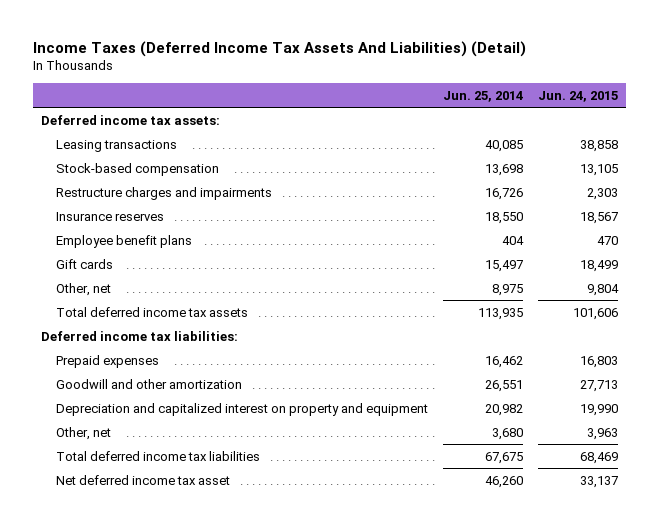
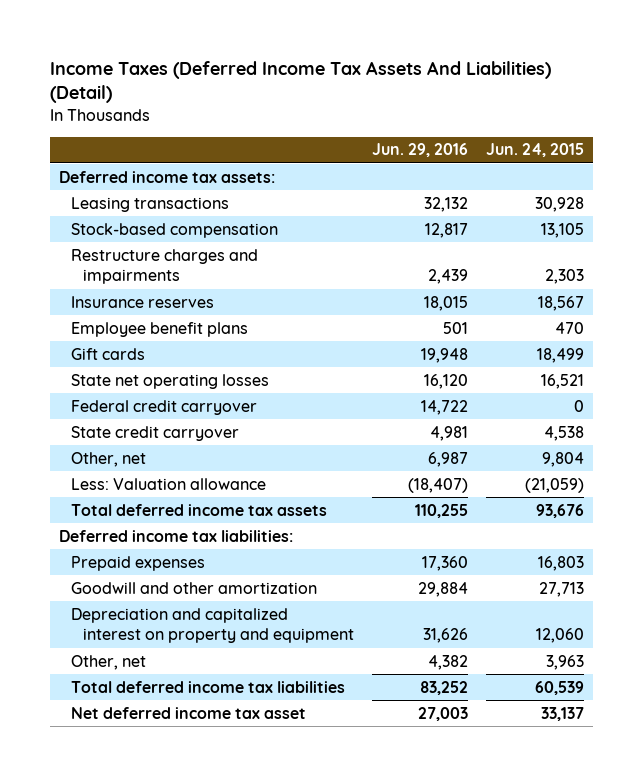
[443,90,524,102] Jun. 25, 2014 -> none
none -> [372,143,469,158] Jun. 29, 2016
[580,139,619,152] 38,858 -> [535,196,585,212] 30,928
none -> [71,373,270,389] State net operating losses
none -> [71,399,258,415] Federal credit carryover
none -> [71,425,240,441] State credit carryover
none -> [71,477,267,490] Less: Valuation allowance
[573,307,619,320] 101,606 -> [536,503,585,518] 93,676
[580,403,619,416] 19,990 -> [536,628,585,644] 12,060
[580,451,619,464] 68,469 -> [535,680,585,695] 60,539

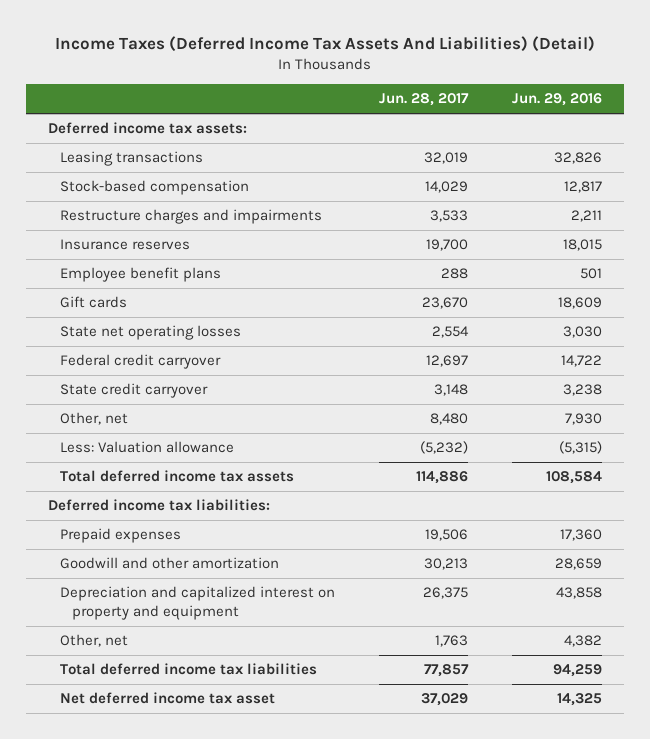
[486,143,585,158] Jun. 24, 2015 -> none
none -> [378,93,469,107] Jun. 28, 2017
[424,196,469,212] 32,132 -> [553,152,602,165] 32,826
[428,269,469,285] 2,439 -> [570,210,602,223] 2,211
[421,347,469,363] 19,948 -> [557,297,602,310] 18,609
[424,373,469,389] 16,120 -> [562,326,602,339] 3,030
[430,425,469,441] 4,981 -> [562,384,602,397] 3,238
[428,451,469,467] 6,987 -> [564,413,602,426] 7,930
[408,477,469,493] (18,407) -> [558,441,602,455] (5,315)
[415,503,469,518] 110,255 -> [545,471,602,485] 108,584
[418,581,469,597] 29,884 -> [554,558,602,571] 28,659
[423,628,469,644] 31,626 -> [555,587,602,600] 43,858
[420,680,469,695] 83,252 -> [552,664,602,678] 94,259
[418,706,469,721] 27,003 -> [556,693,602,707] 14,325

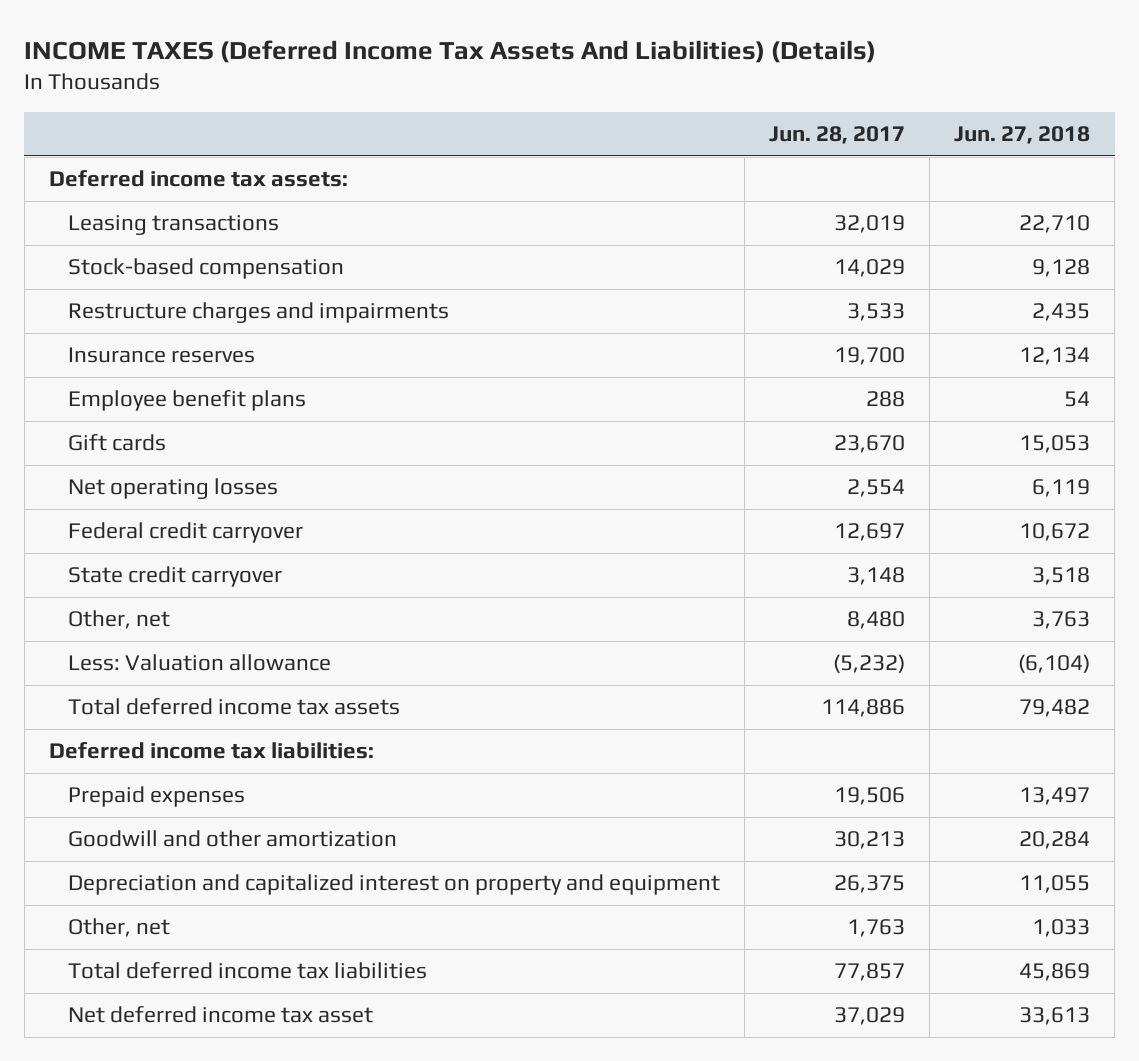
[54,36,595,53] Income Taxes (Deferred Income Tax Assets And Liabilities) (Detail) -> [24,40,877,64] INCOME TAXES (Deferred Income Tax Assets And Liabilities) (Details)
[511,93,602,107] Jun. 29, 2016 -> none
none -> [954,126,1091,145] Jun. 27, 2018
[59,325,241,341] State net operating losses -> [67,478,278,500] Net operating losses

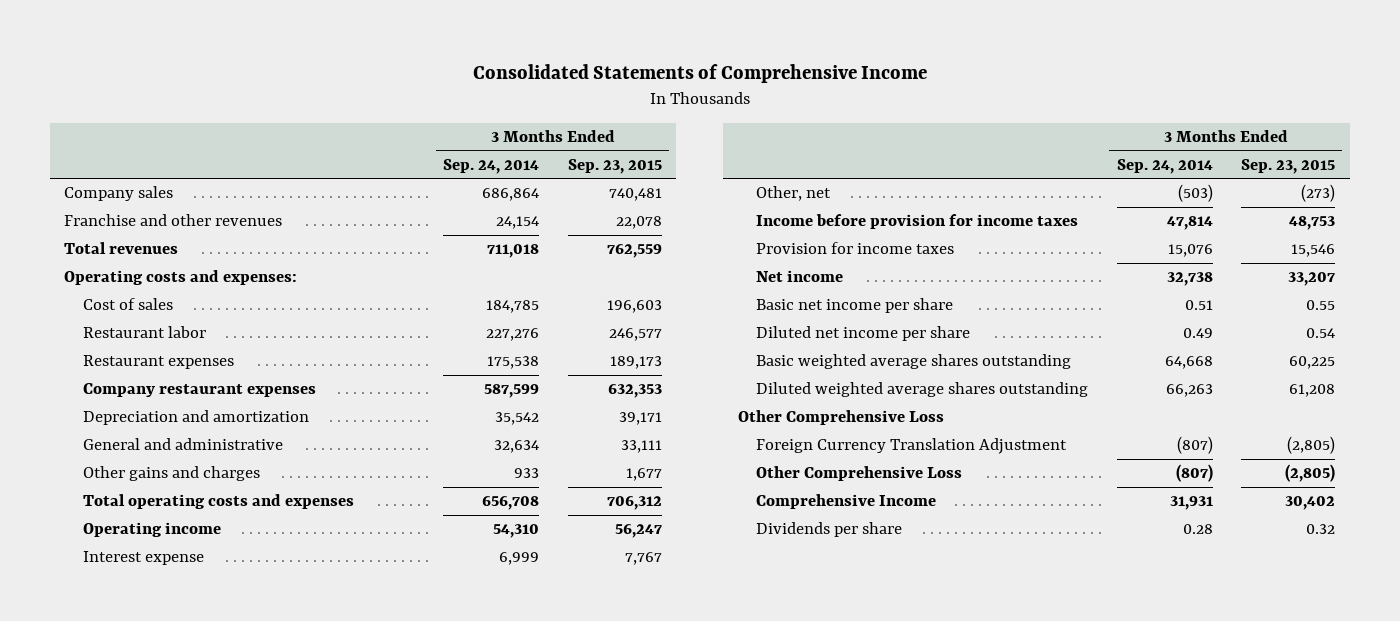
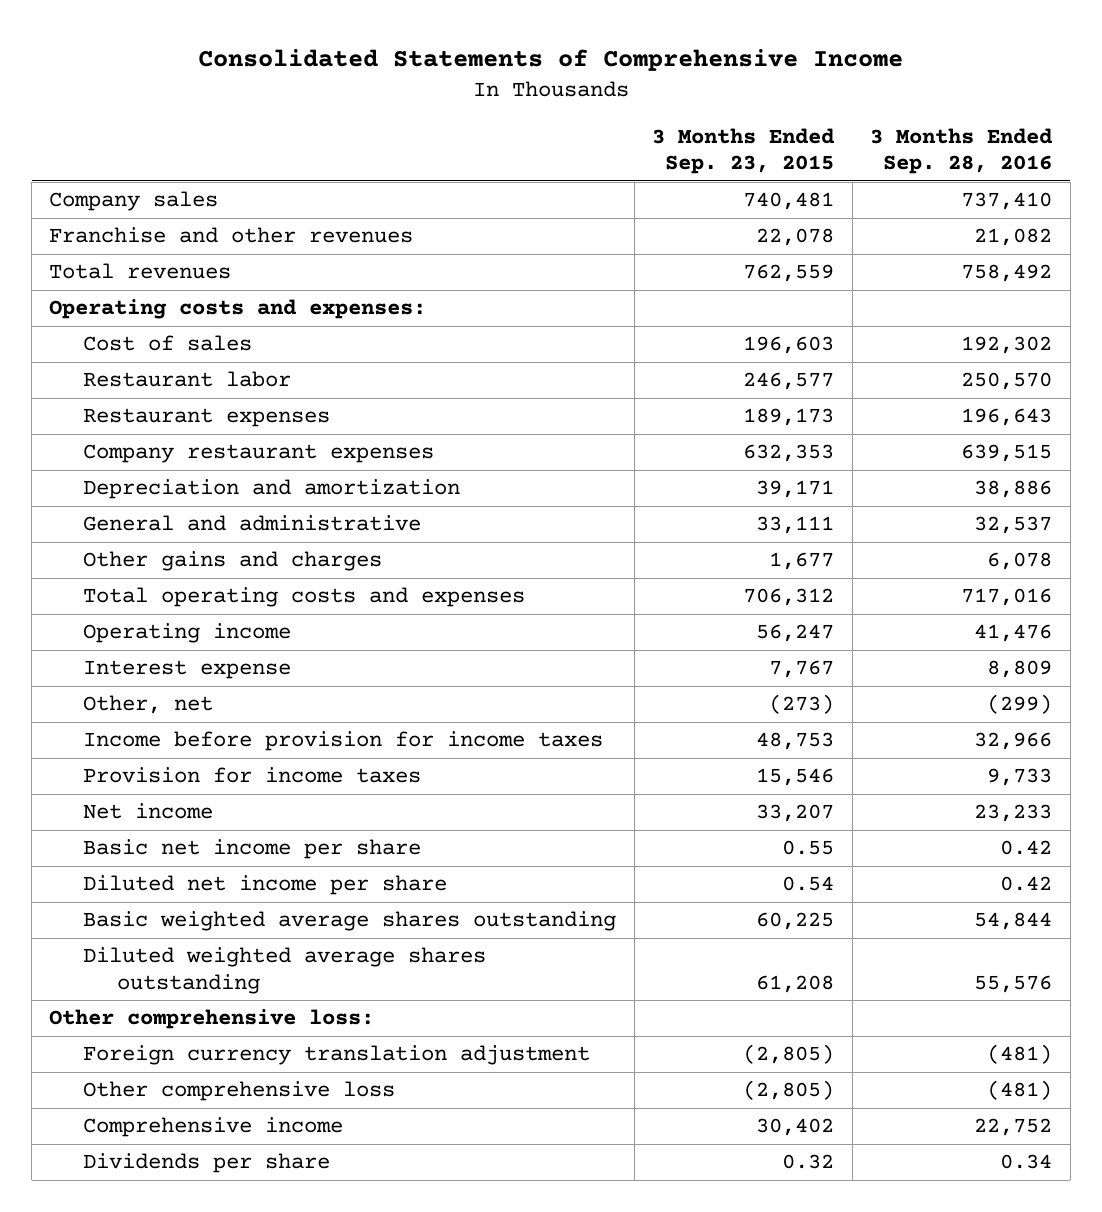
[443,158,540,174] Sep. 24, 2014 -> none
none -> [870,128,1054,175] 3 Months Ended Sep. 28, 2016
[737,410,944,426] Other Comprehensive Loss -> [49,1009,375,1030] Other comprehensive loss:
[755,438,1067,455] Foreign Currency Translation Adjustment -> [83,1045,591,1066] Foreign currency translation adjustment
[755,466,962,482] Other Comprehensive Loss -> [83,1081,396,1102] Other comprehensive loss
[755,494,936,510] Comprehensive Income -> [83,1117,344,1138] Comprehensive income

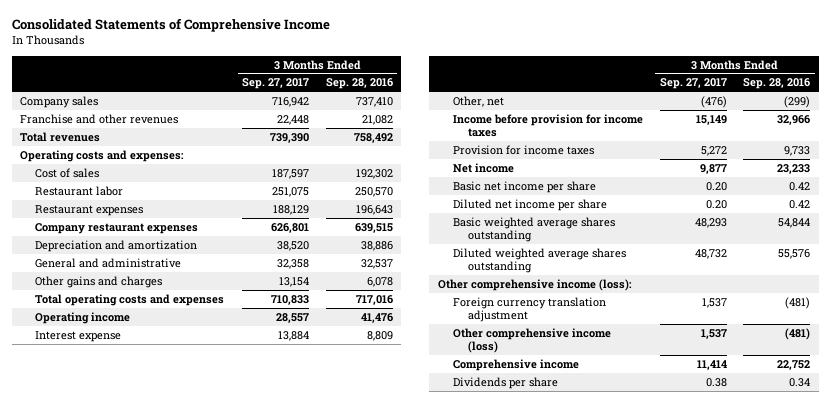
[652,128,836,175] 3 Months Ended Sep. 23, 2015 -> none
none -> [242,78,310,90] Sep. 27, 2017
[49,1009,375,1030] Other comprehensive loss: -> [437,278,632,291] Other comprehensive income (loss):
[83,1081,396,1102] Other comprehensive loss -> [452,327,611,354] Other comprehensive income (loss)

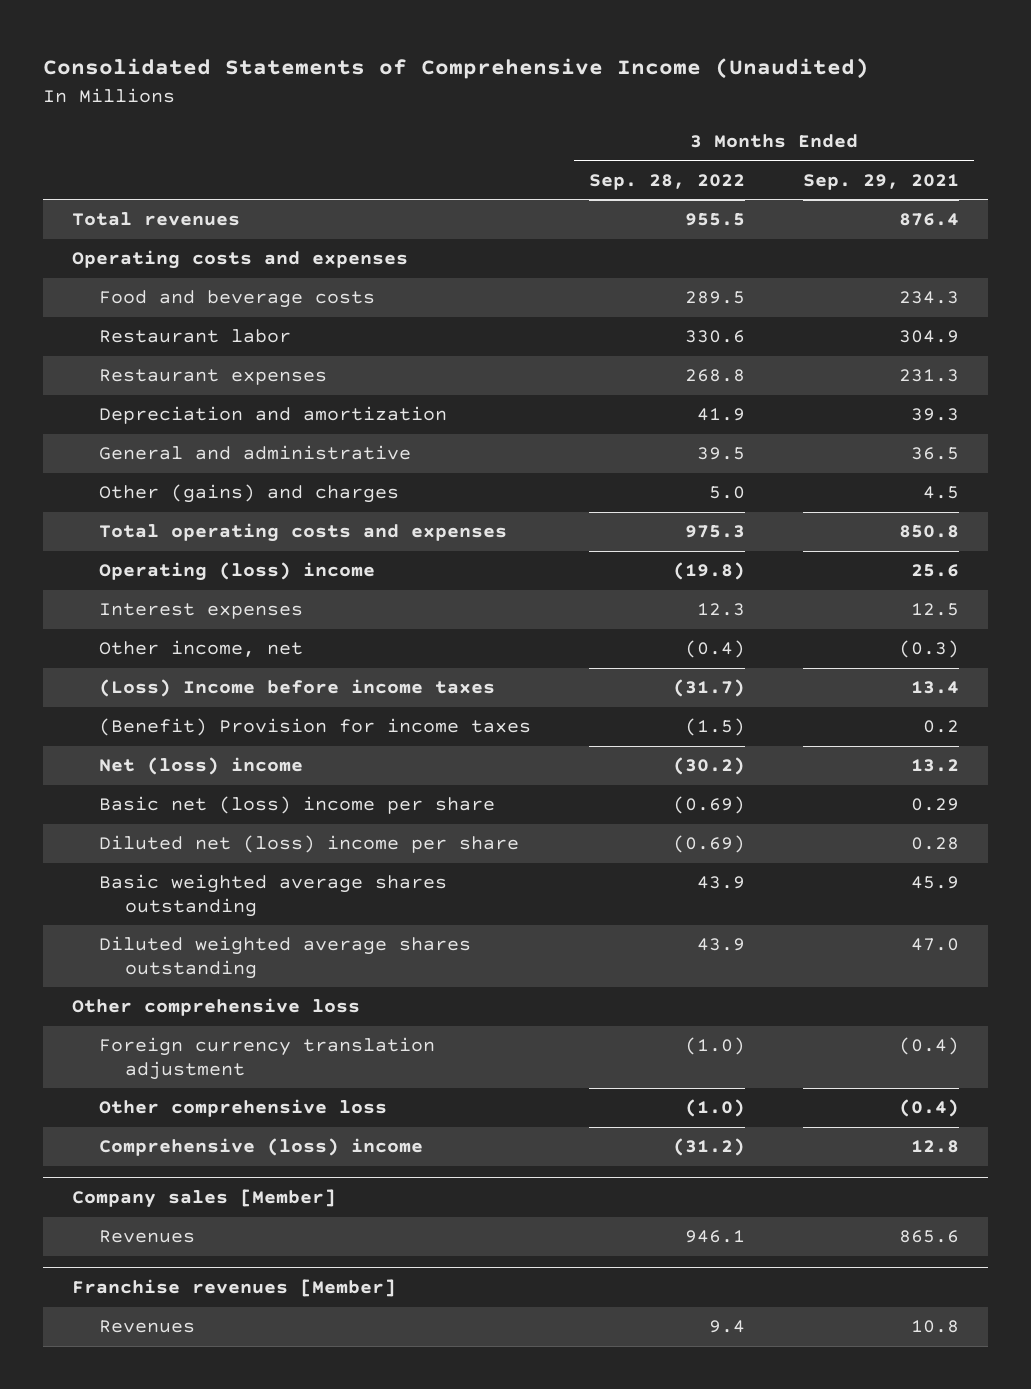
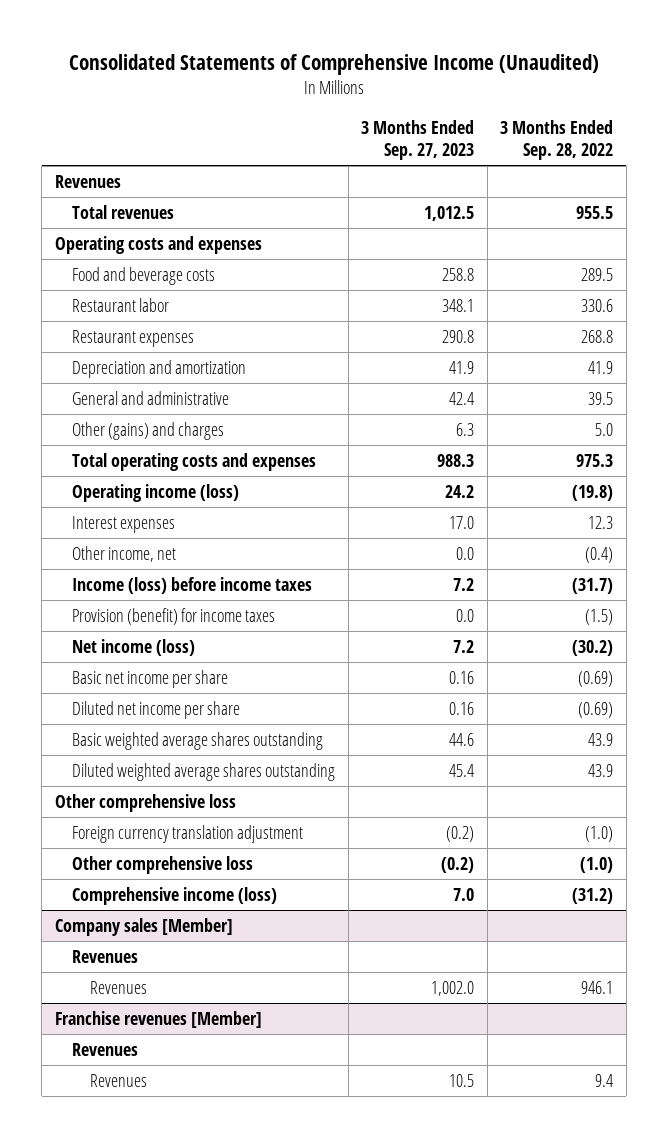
[803,173,960,190] Sep. 29, 2021 -> none
none -> [361,120,475,161] 3 Months Ended Sep. 27, 2023
none -> [54,174,121,188] Revenues
[98,562,375,582] Operating (loss) income -> [72,483,240,502] Operating income (loss)
[98,679,495,698] (Loss) Income before income taxes -> [72,576,313,594] Income (loss) before income taxes
[98,718,531,737] (Benefit) Provision for income taxes -> [72,607,276,625] Provision (benefit) for income taxes
[98,757,303,776] Net (loss) income -> [72,638,196,656] Net income (loss)
[98,796,495,815] Basic net (loss) income per share -> [72,669,229,688] Basic net income per share
[98,835,519,854] Diluted net (loss) income per share -> [72,700,241,719] Diluted net income per share
[98,1138,423,1157] Comprehensive (loss) income -> [72,886,278,905] Comprehensive income (loss)
none -> [72,949,139,963] Revenues
none -> [72,1042,139,1056] Revenues

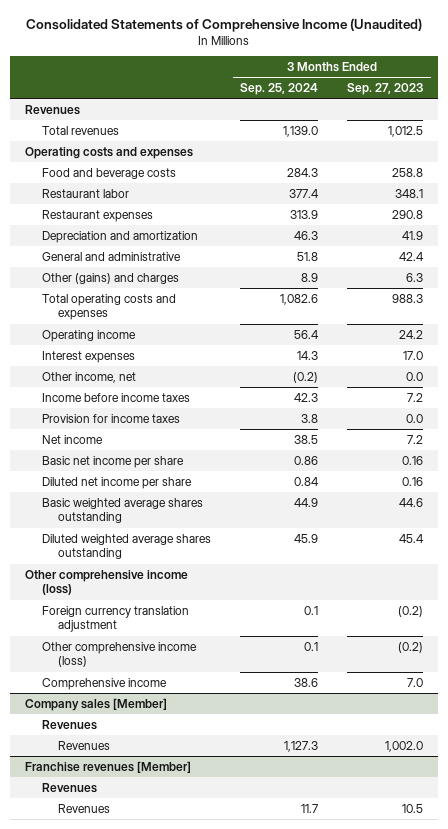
[500,120,614,161] 3 Months Ended Sep. 28, 2022 -> none
none -> [239,83,318,96] Sep. 25, 2024
[72,483,240,502] Operating income (loss) -> [41,329,136,342] Operating income
[72,576,313,594] Income (loss) before income taxes -> [41,392,190,402] Income before income taxes
[72,607,276,625] Provision (benefit) for income taxes -> [41,413,180,423] Provision for income taxes
[72,638,196,656] Net income (loss) -> [41,434,103,444] Net income
[54,793,236,812] Other comprehensive loss -> [25,569,189,596] Other comprehensive income (loss)
[72,855,254,874] Other comprehensive loss -> [41,641,197,668] Other comprehensive income (loss)
[72,886,278,905] Comprehensive income (loss) -> [41,677,167,690] Comprehensive income

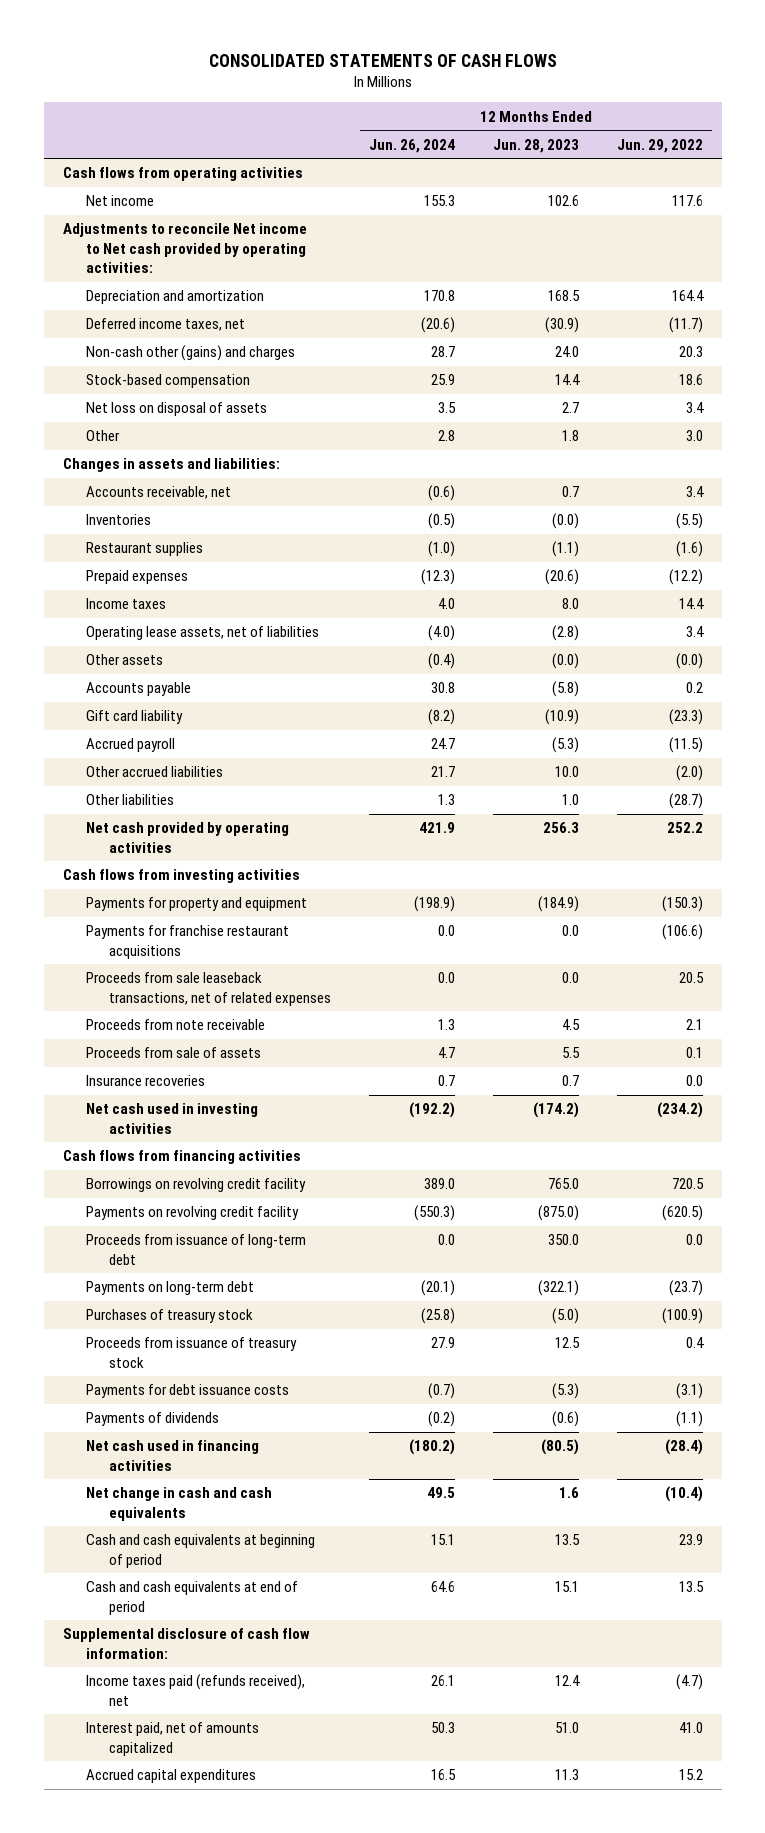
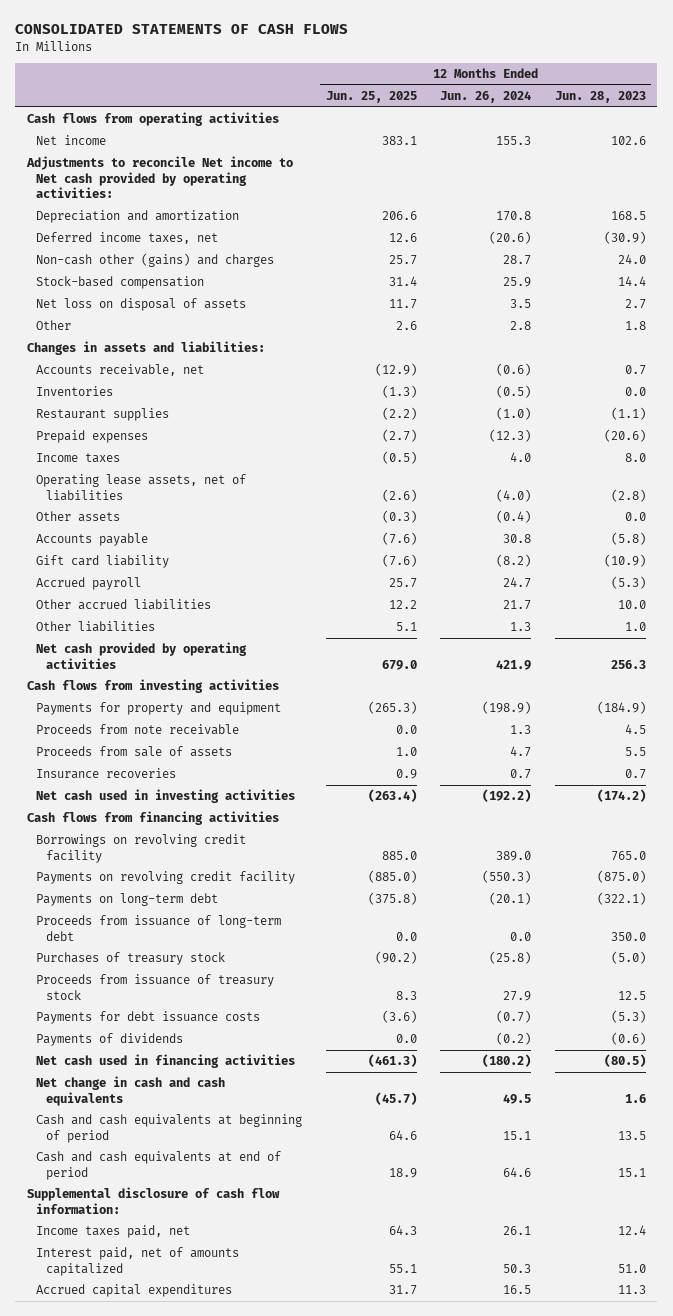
[616,138,703,153] Jun. 29, 2022 -> none
none -> [325,90,417,103] Jun. 25, 2025
[551,513,579,530] (0.0) -> [624,387,646,397] 0.0
[551,653,579,670] (0.0) -> [624,512,646,522] 0.0
[85,925,289,959] Payments for franchise restaurant acquisitions -> none
[85,972,332,1006] Proceeds from sale leaseback transactions, net of related expenses -> none
[85,1234,306,1265] Proceeds from issuance of long-term debt -> [36,915,282,941] Proceeds from issuance of long-term debt
[85,1674,305,1706] Income taxes paid (refunds received), net -> [36,1225,191,1239] Income taxes paid, net

